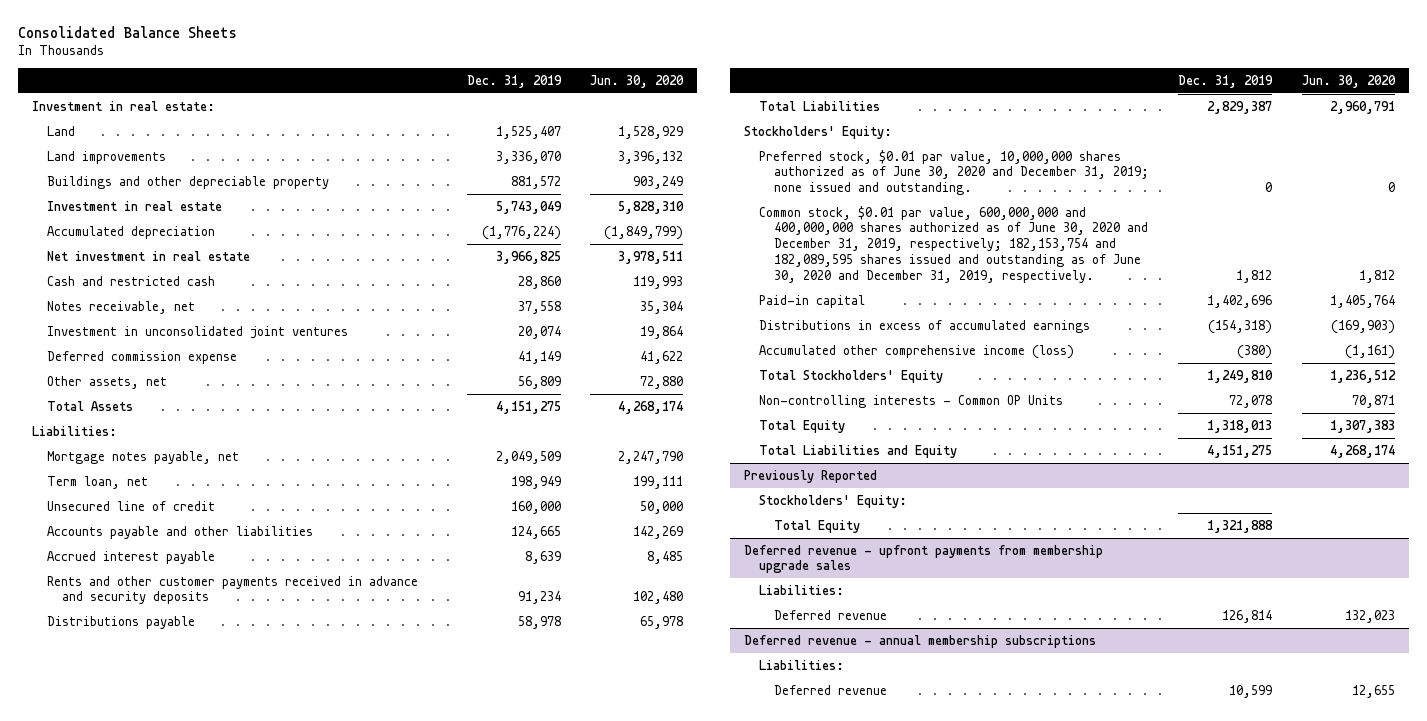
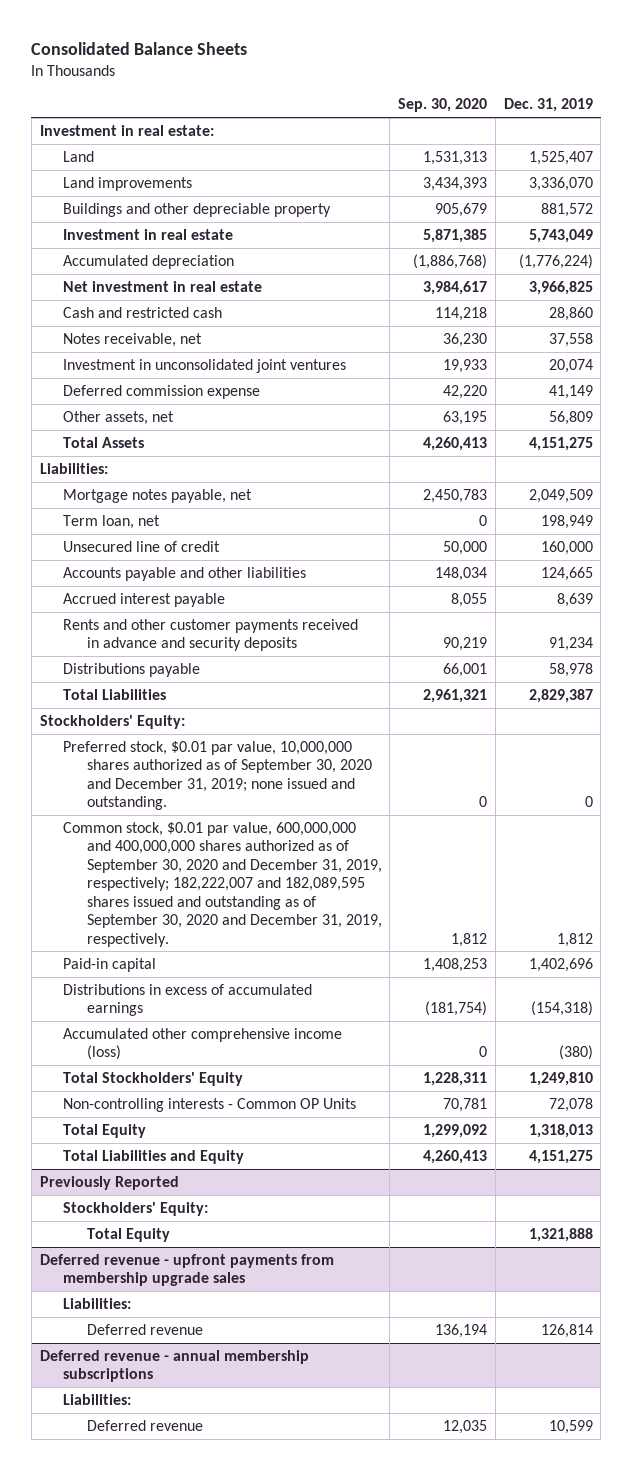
[589,74,684,88] Jun. 30, 2020 -> none
none -> [398,98,488,113] Sep. 30, 2020
[759,149,1150,196] Preferred stock, $0.01 par value, 10,000,000 shares authorized as of June 30, 2020 and December 31, 2019; none issued and outstanding. -> [63,740,372,811] Preferred stock, $0.01 par value, 10,000,000 shares authorized as of September 30, 2020 and December 31, 2019; none issued and outstanding.
[759,205,1149,283] Common stock, $0.01 par value, 600,000,000 and 400,000,000 shares authorized as of June 30, 2020 and December 31, 2019, respectively; 182,153,754 and 182,089,595 shares issued and outstanding as of June 30, 2020 and December 31, 2019, respectively. -> [63,821,382,947] Common stock, $0.01 par value, 600,000,000 and 400,000,000 shares authorized as of September 30, 2020 and December 31, 2019, respectively; 182,222,007 and 182,089,595 shares issued and outstanding as of September 30, 2020 and December 31, 2019, respectively.

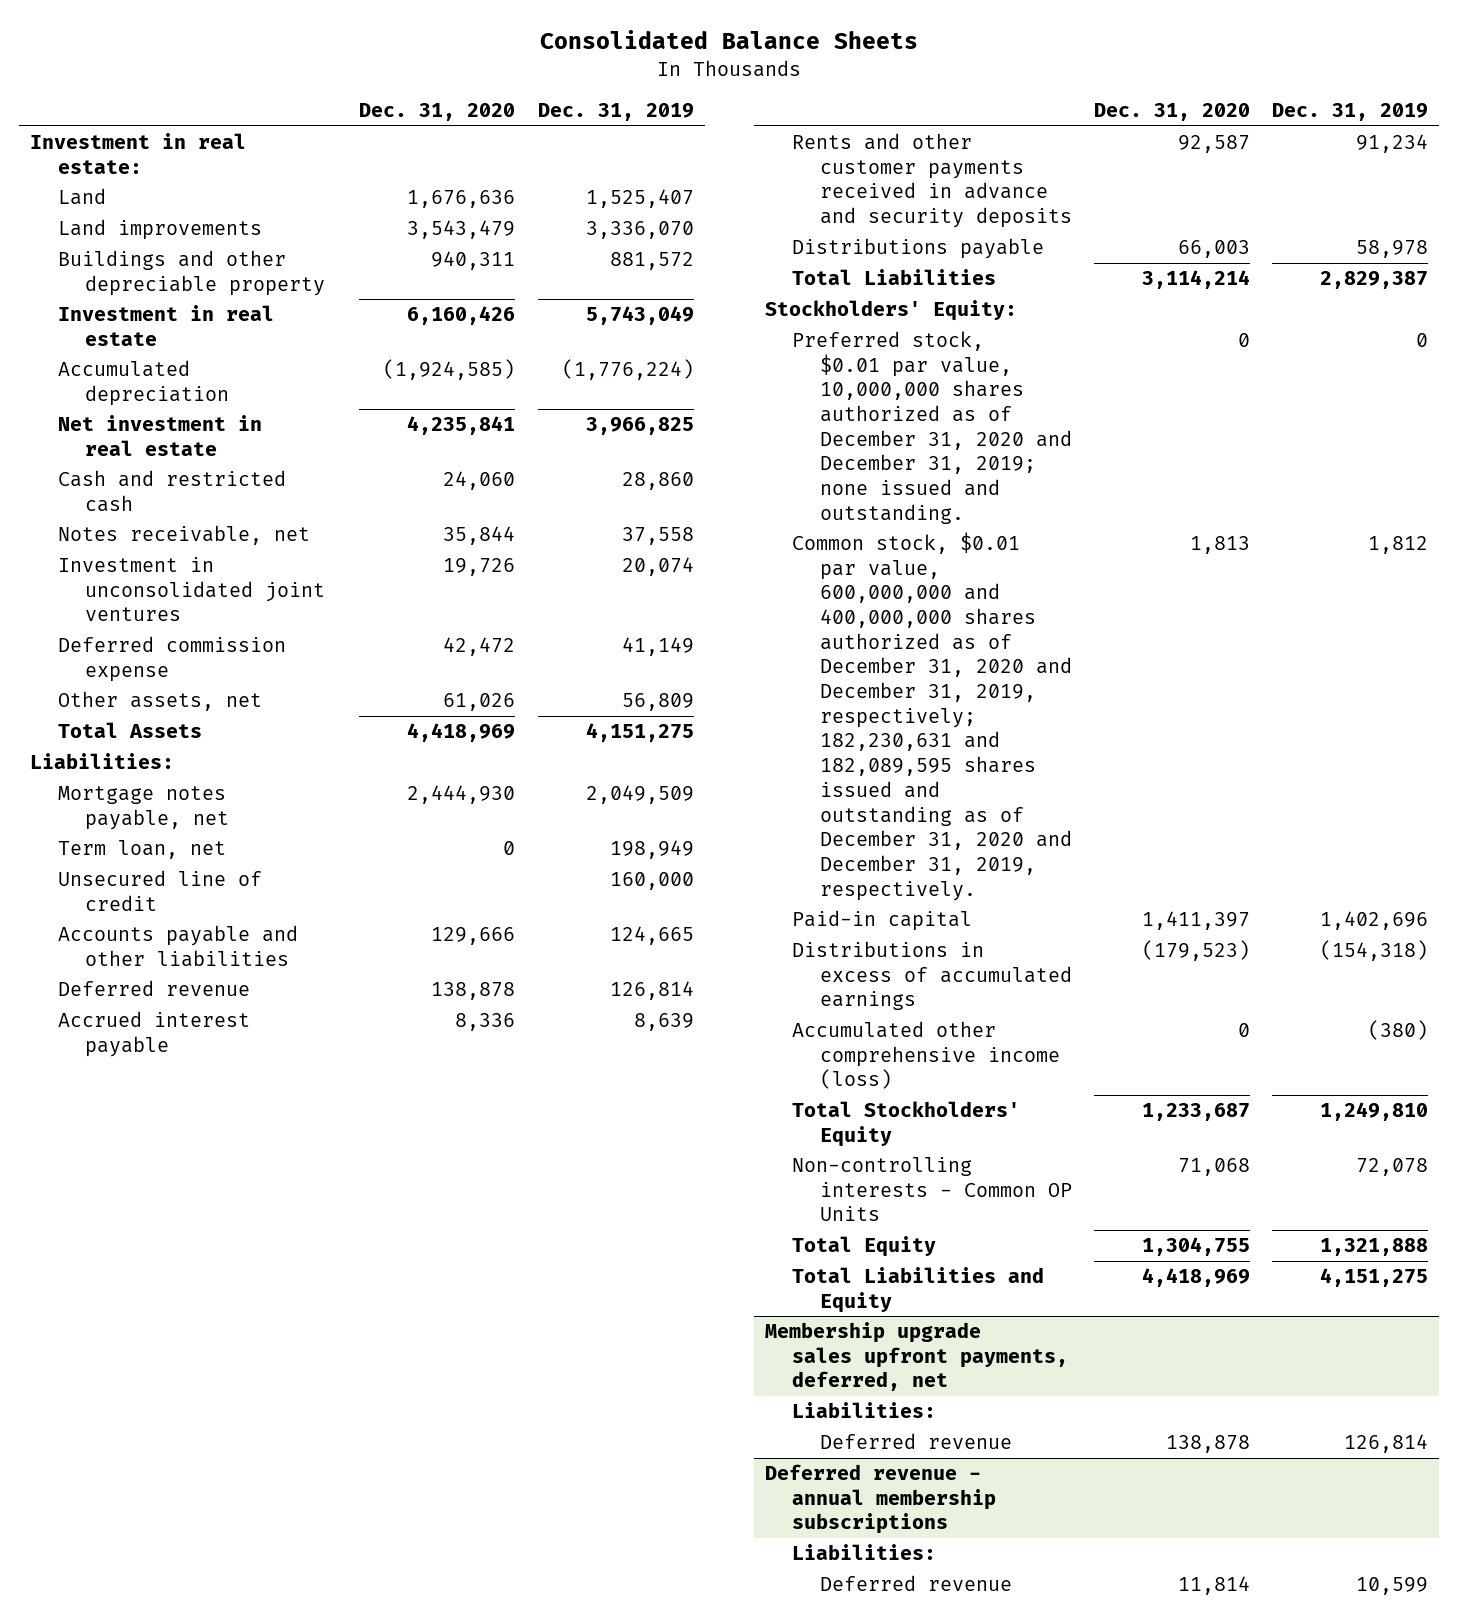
[398,98,488,113] Sep. 30, 2020 -> none
none -> [359,103,516,122] Dec. 31, 2020
none -> [57,980,250,997] Deferred revenue
[63,740,372,811] Preferred stock, $0.01 par value, 10,000,000 shares authorized as of September 30, 2020 and December 31, 2019; none issued and outstanding. -> [792,331,1072,524] Preferred stock, $0.01 par value, 10,000,000 shares authorized as of December 31, 2020 and December 31, 2019; none issued and outstanding.
[63,821,382,947] Common stock, $0.01 par value, 600,000,000 and 400,000,000 shares authorized as of September 30, 2020 and December 31, 2019, respectively; 182,222,007 and 182,089,595 shares issued and outstanding as of September 30, 2020 and December 31, 2019, respectively. -> [792,532,1072,901] Common stock, $0.01 par value, 600,000,000 and 400,000,000 shares authorized as of December 31, 2020 and December 31, 2019, respectively; 182,230,631 and 182,089,595 shares issued and outstanding as of December 31, 2020 and December 31, 2019, respectively.
[63,1123,147,1138] Total Equity -> none
[39,1175,179,1190] Previously Reported -> none
[63,1201,209,1216] Stockholders' Equity: -> none
[63,1149,245,1164] Total Liabilities and Equity -> [792,1267,1045,1313] Total Liabilities and Equity
[39,1253,334,1287] Deferred revenue - upfront payments from membership upgrade sales -> [764,1322,1069,1392] Membership upgrade sales upfront payments, deferred, net

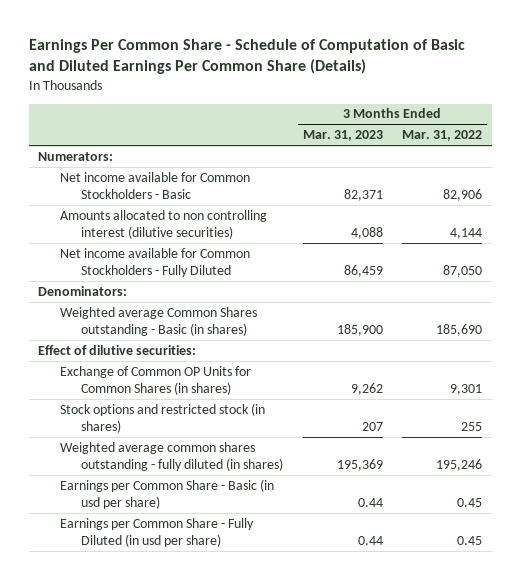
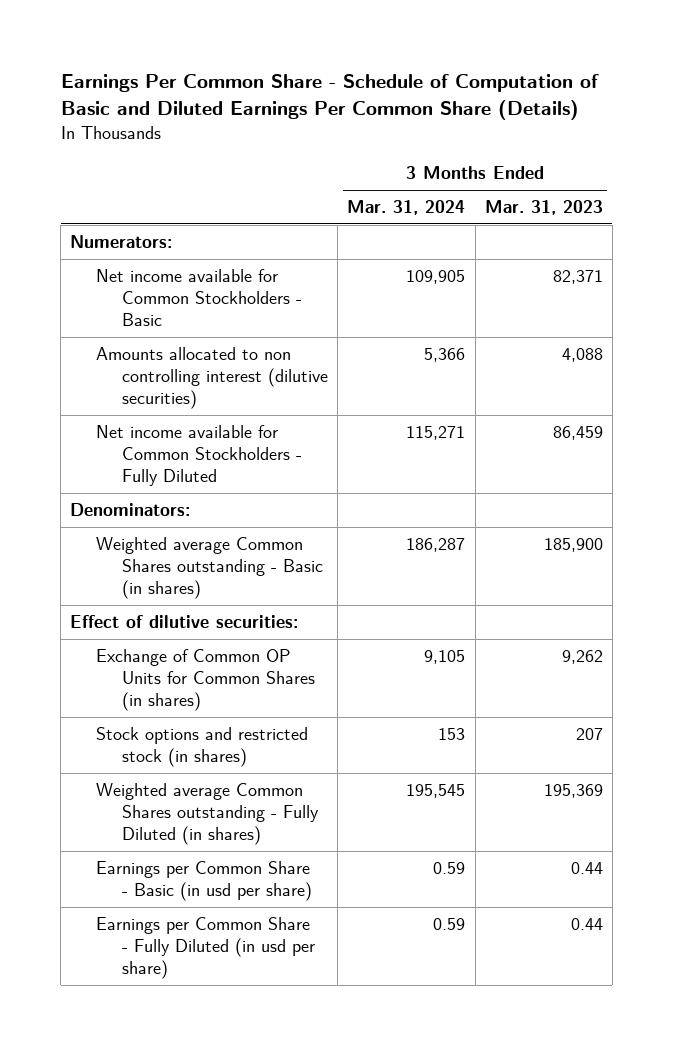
[401,130,482,142] Mar. 31, 2022 -> none
none -> [347,199,466,215] Mar. 31, 2024
[59,441,284,472] Weighted average common shares outstanding - fully diluted (in shares) -> [96,782,320,846] Weighted average Common Shares outstanding - Fully Diluted (in shares)

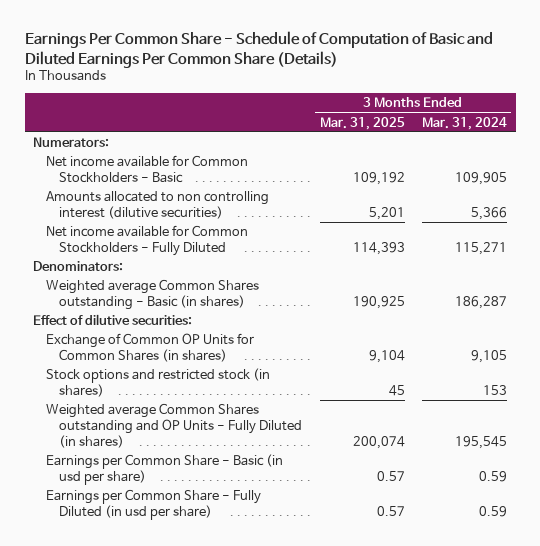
[484,199,603,215] Mar. 31, 2023 -> none
none -> [319,116,405,130] Mar. 31, 2025
[96,782,320,846] Weighted average Common Shares outstanding - Fully Diluted (in shares) -> [46,403,303,449] Weighted average Common Shares outstanding and OP Units - Fully Diluted (in shares)

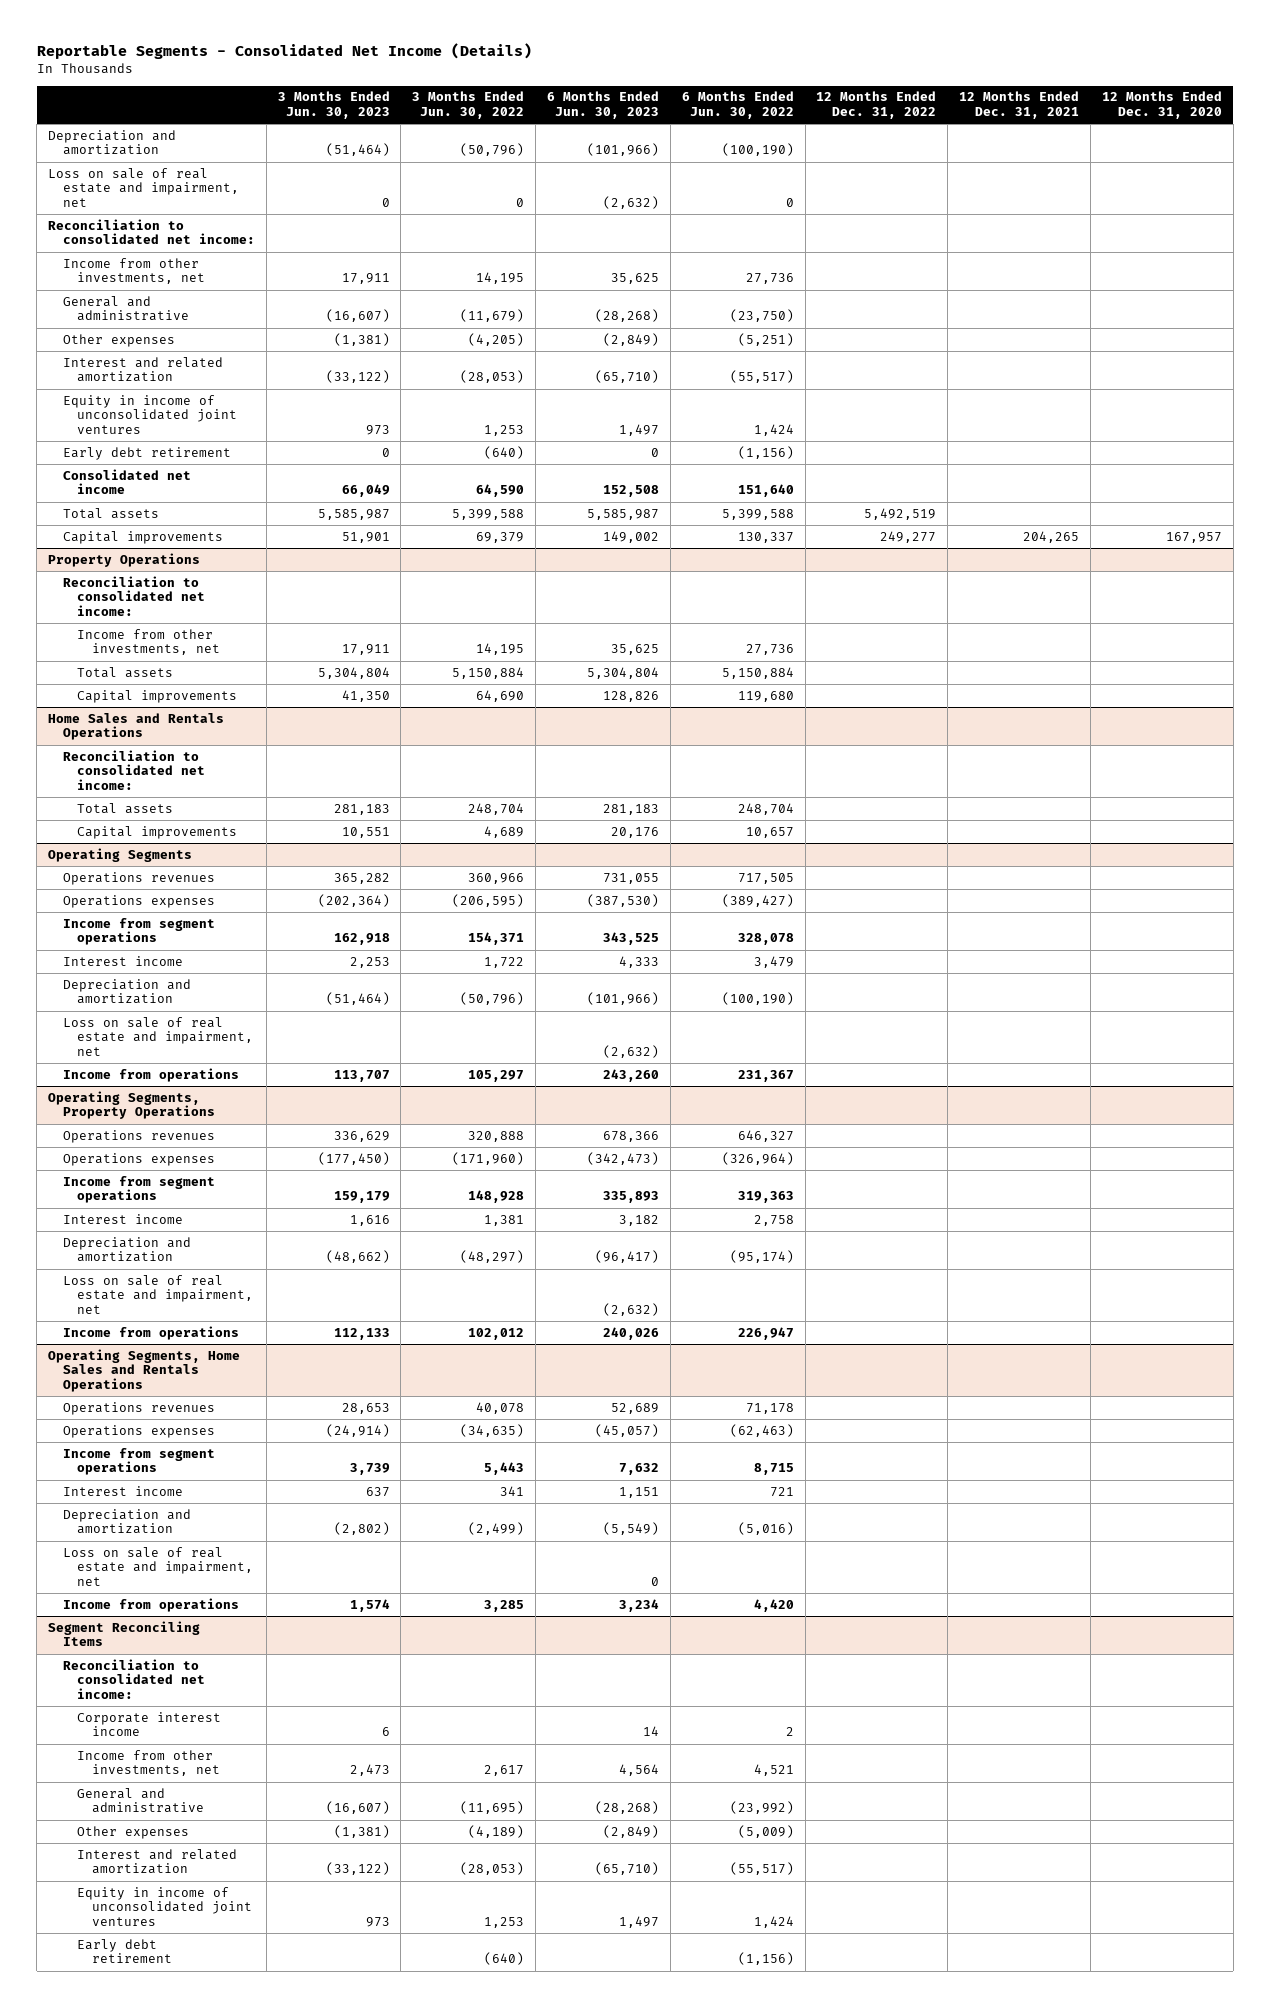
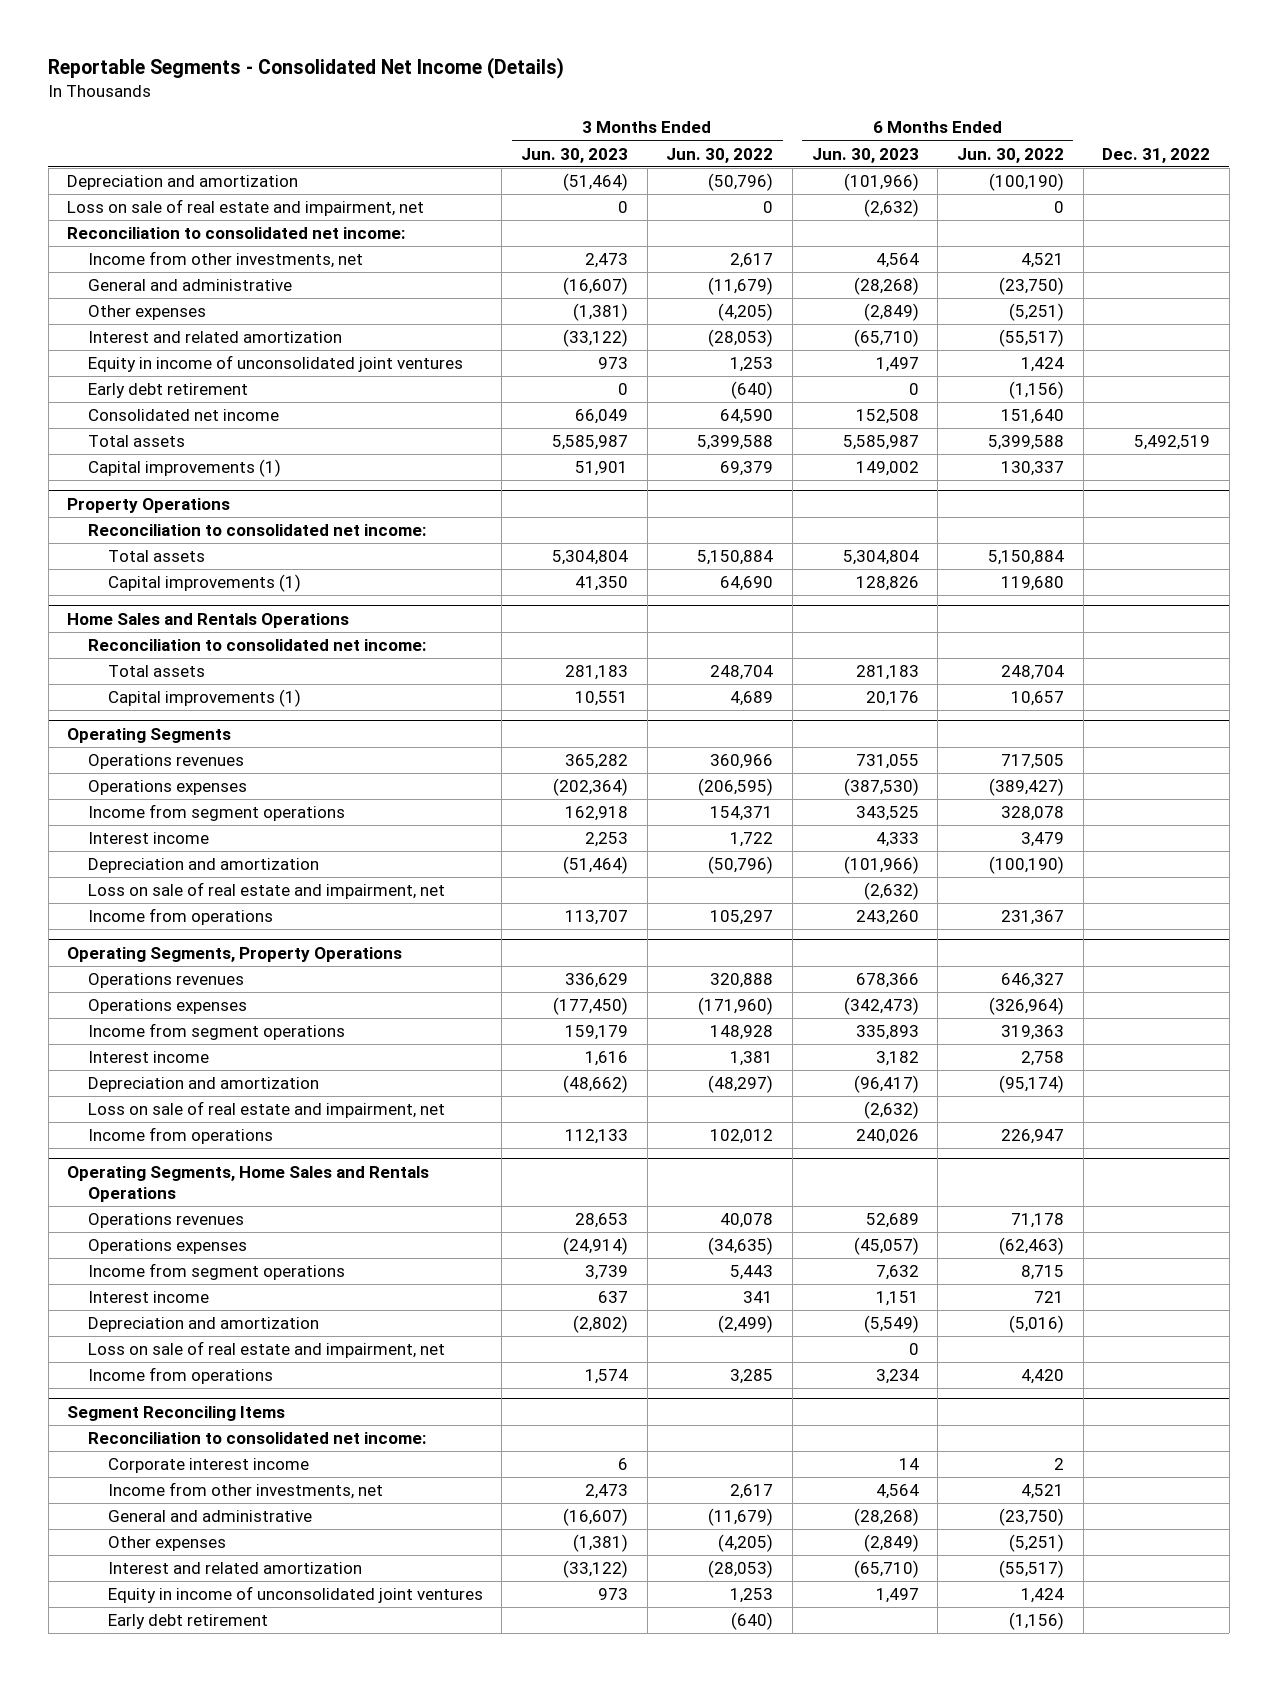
[816,91,937,119] 12 Months Ended Dec. 31, 2022 -> none
[959,91,1080,119] 12 Months Ended Dec. 31, 2021 -> none
[1101,91,1222,119] 12 Months Ended Dec. 31, 2020 -> none
none -> [1102,147,1211,163] Dec. 31, 2022
[341,273,390,285] 17,911 -> [585,253,629,269] 2,473
[476,272,525,285] 14,195 -> [730,253,774,269] 2,617
[611,273,660,285] 35,625 -> [875,253,919,269] 4,564
[745,273,794,285] 27,736 -> [1020,253,1064,269] 4,521
[62,530,223,544] Capital improvements -> [87,459,281,478] Capital improvements (1)
[77,628,221,656] Income from other investments, net -> none
[77,689,238,703] Capital improvements -> [107,574,301,593] Capital improvements (1)
[77,825,238,839] Capital improvements -> [107,689,301,708] Capital improvements (1)
[460,1801,525,1815] (11,695) -> [708,1508,774,1527] (11,679)
[729,1801,794,1815] (23,992) -> [998,1508,1064,1527] (23,750)
[468,1824,525,1838] (4,189) -> [718,1534,774,1553] (4,205)
[737,1824,794,1838] (5,009) -> [1008,1534,1064,1553] (5,251)

